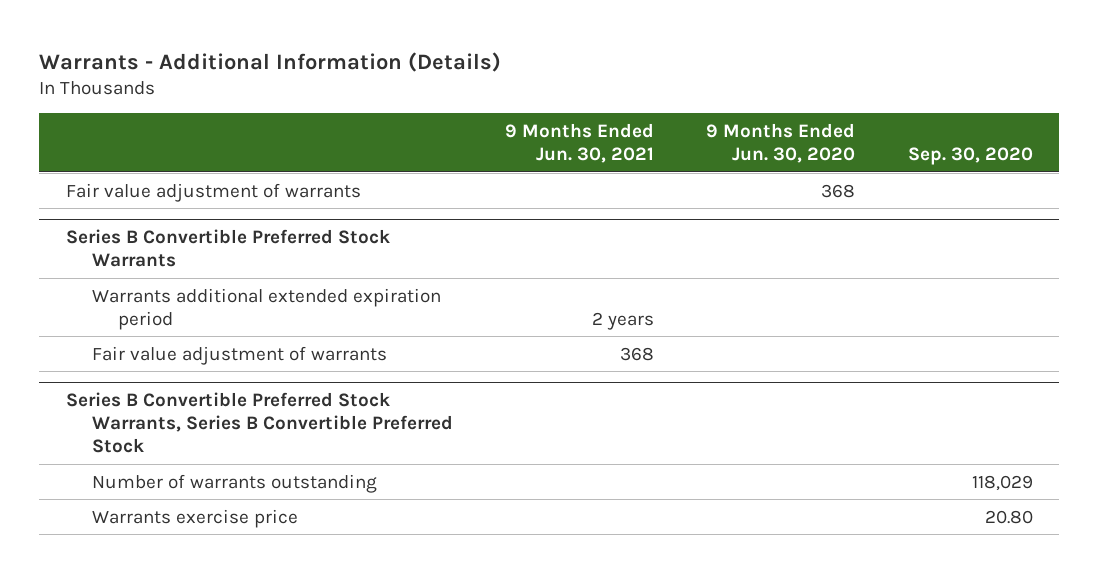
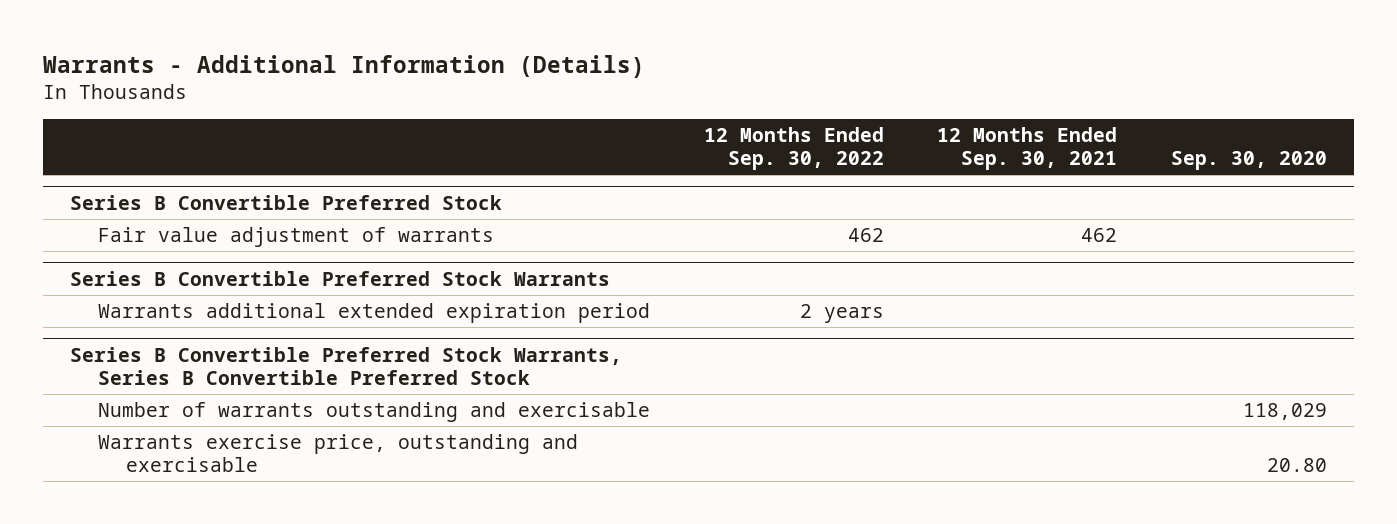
[505,123,655,164] 9 Months Ended Jun. 30, 2021 -> none
[706,123,856,164] 9 Months Ended Jun. 30, 2020 -> none
none -> [703,126,884,171] 12 Months Ended Sep. 30, 2022
none -> [937,126,1118,171] 12 Months Ended Sep. 30, 2021
[65,182,361,202] Fair value adjustment of warrants -> none
none -> [69,194,502,210] Series B Convertible Preferred Stock
none -> [97,227,494,248] Fair value adjustment of warrants
[91,345,387,365] Fair value adjustment of warrants -> none
[91,473,377,493] Number of warrants outstanding -> [97,402,650,423] Number of warrants outstanding and exercisable
[91,508,298,528] Warrants exercise price -> [97,434,578,473] Warrants exercise price, outstanding and exercisable

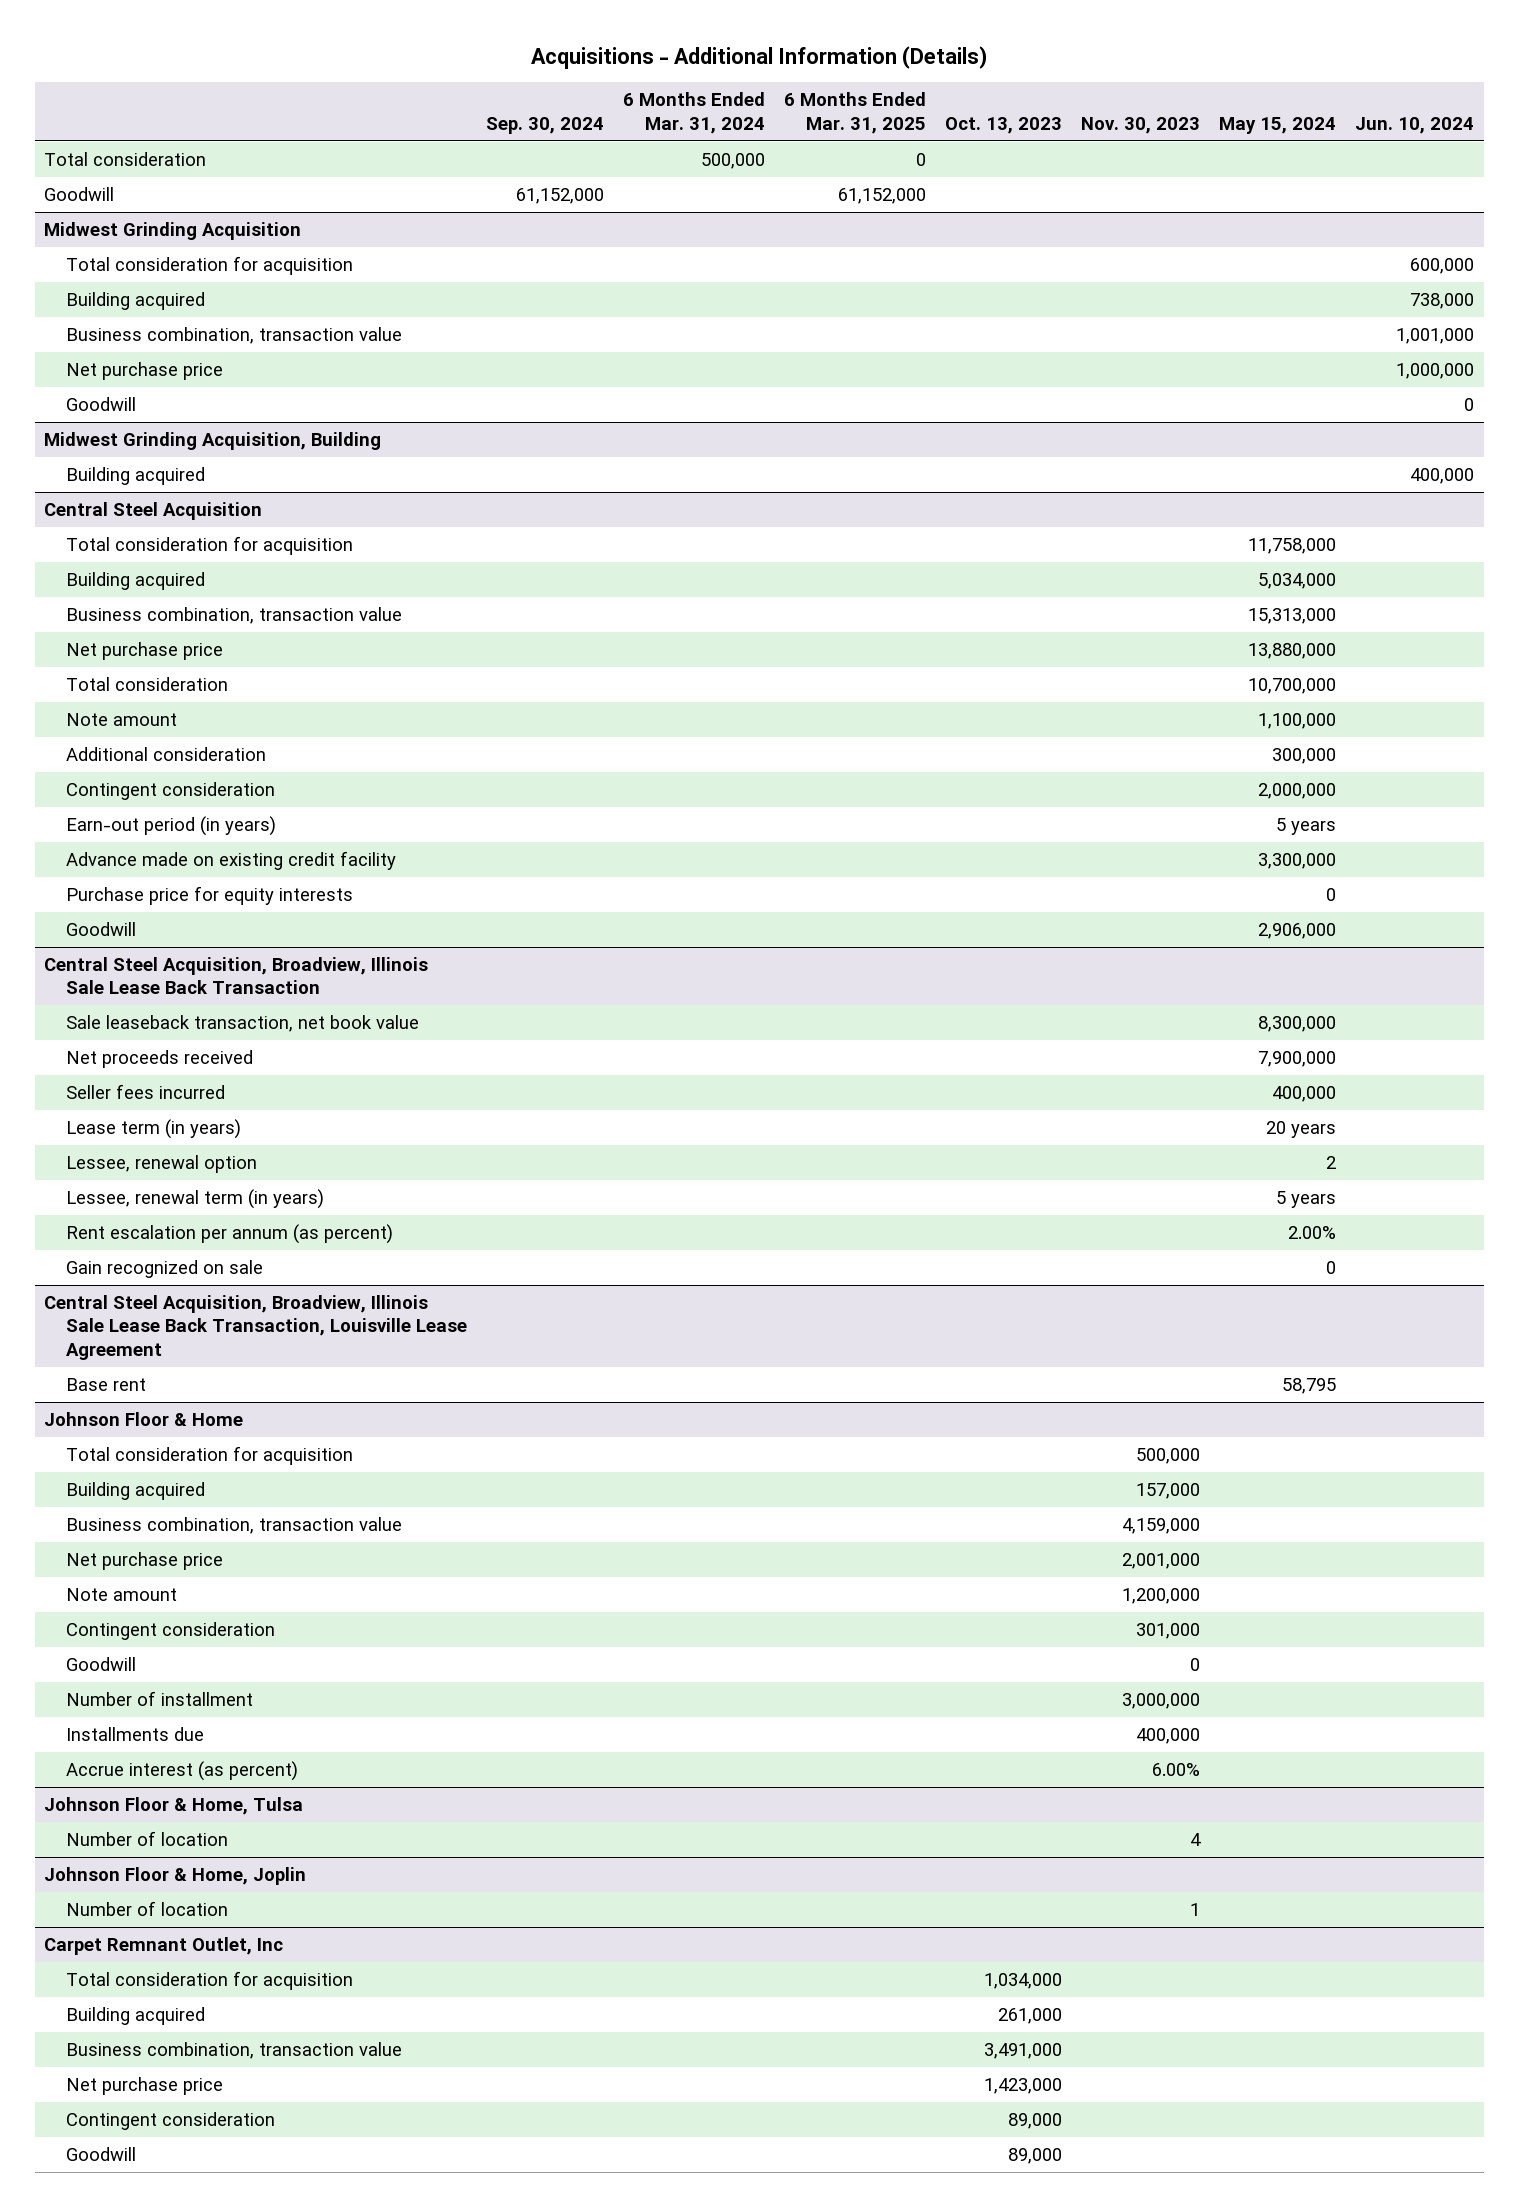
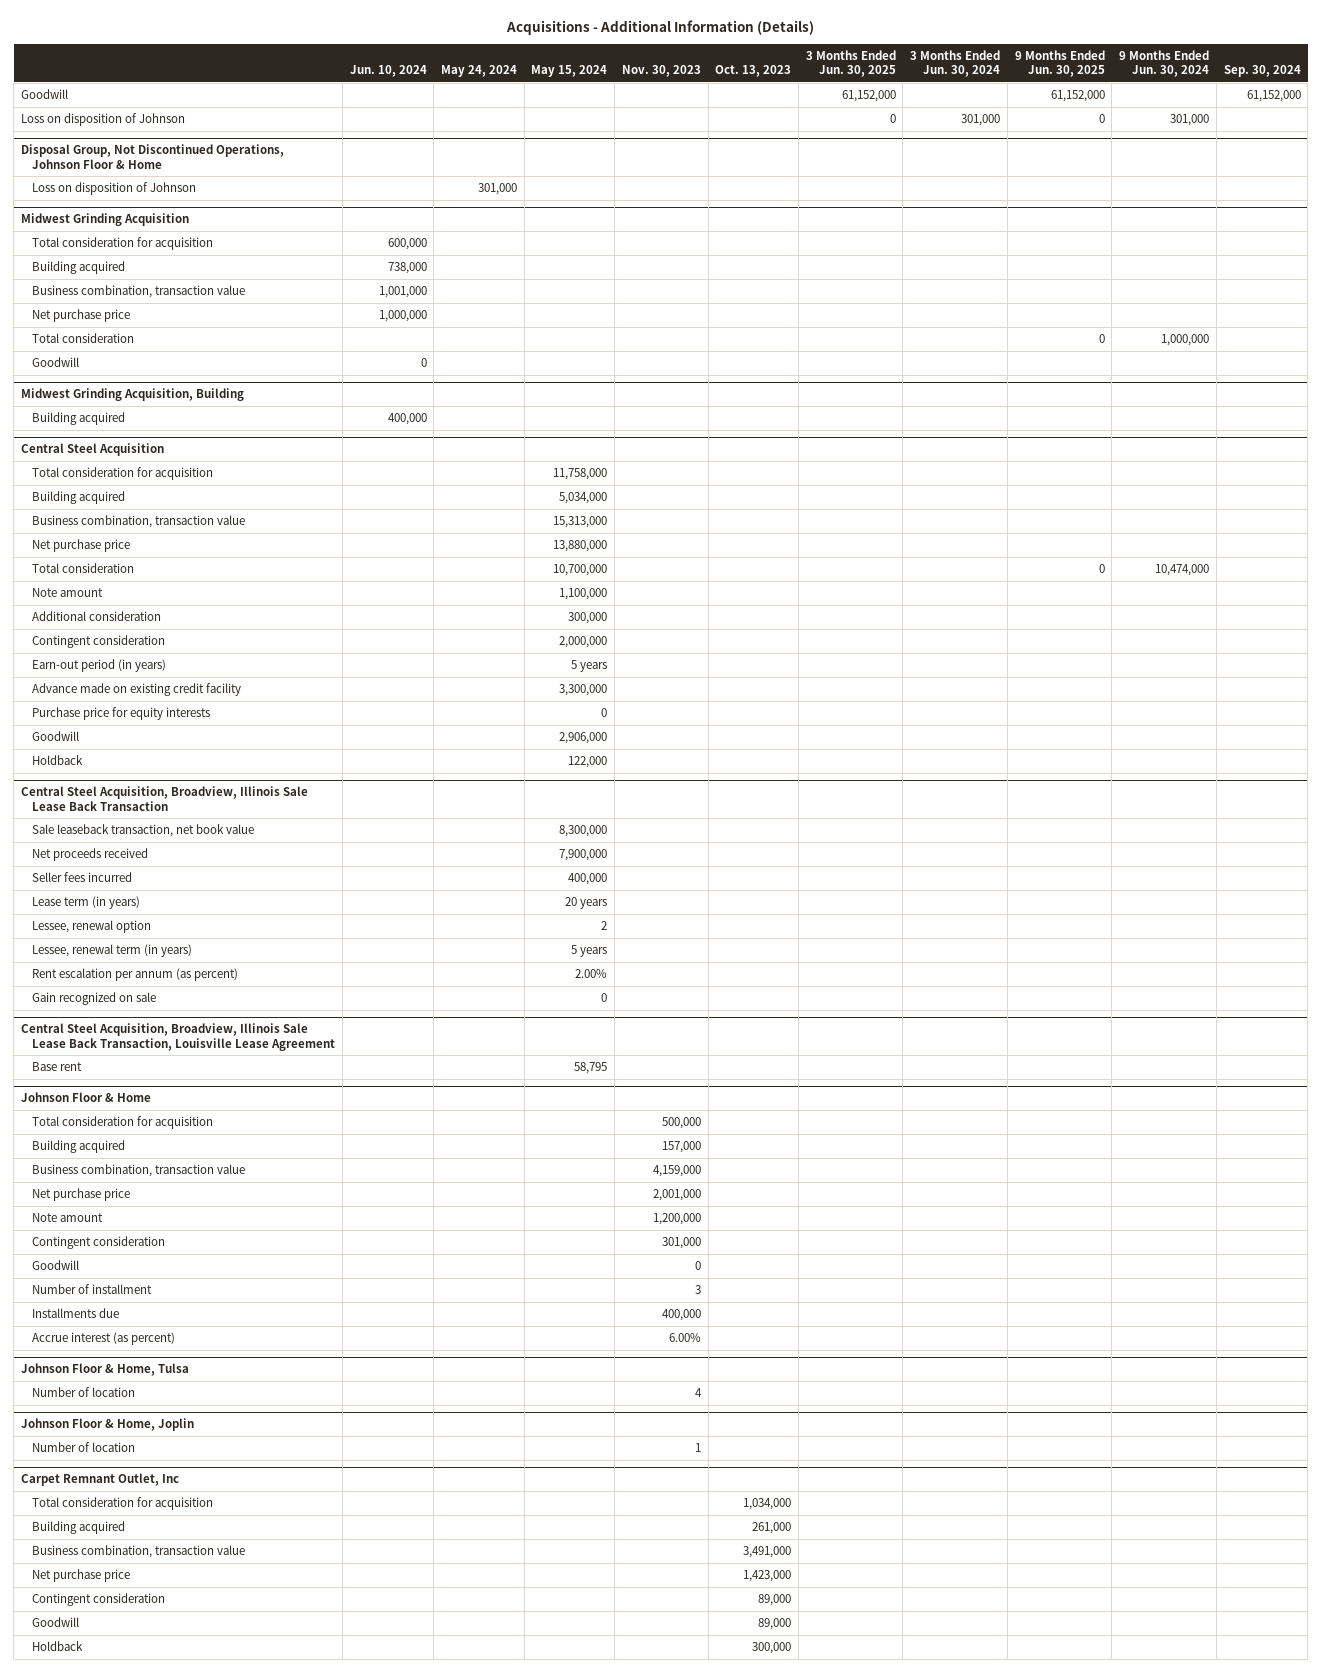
[622,92,765,134] 6 Months Ended Mar. 31, 2024 -> none
[783,92,926,134] 6 Months Ended Mar. 31, 2025 -> none
none -> [440,65,517,78] May 24, 2024
none -> [805,49,896,78] 3 Months Ended Jun. 30, 2025
none -> [910,49,1001,78] 3 Months Ended Jun. 30, 2024
none -> [1014,49,1105,78] 9 Months Ended Jun. 30, 2025
none -> [1119,49,1210,78] 9 Months Ended Jun. 30, 2024
[44,152,207,167] Total consideration -> none
none -> [21,113,186,127] Loss on disposition of Johnson
none -> [21,144,285,169] Disposal Group, Not Discontinued Operations, Johnson Floor & Home
none -> [32,182,197,196] Loss on disposition of Johnson
none -> [32,333,135,344] Total consideration
none -> [32,755,84,766] Holdback
[1122,1693,1201,1710] 3,000,000 -> [694,1285,701,1295] 3
none -> [32,1641,84,1652] Holdback

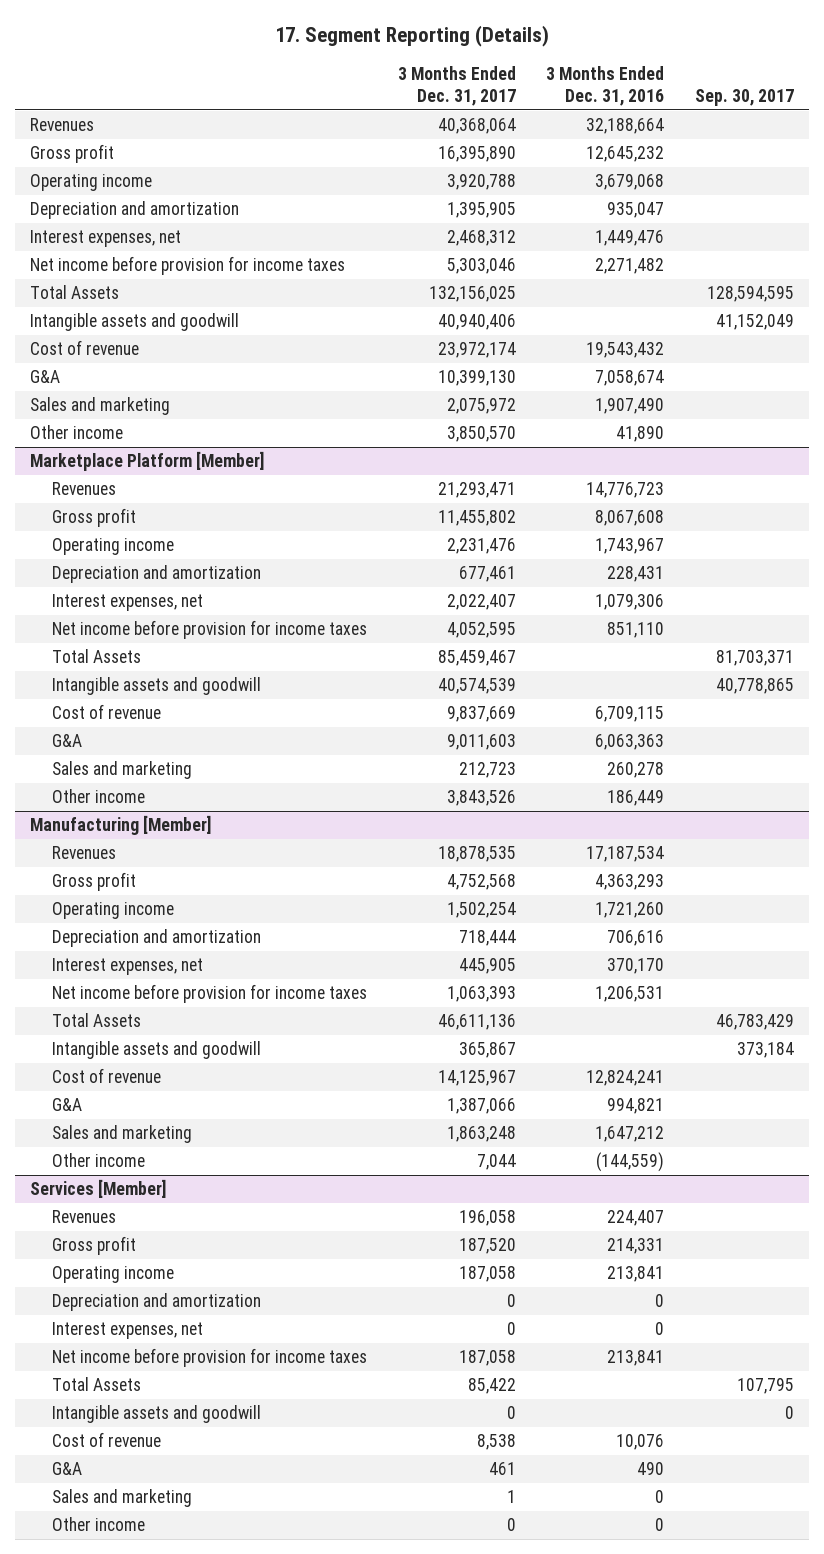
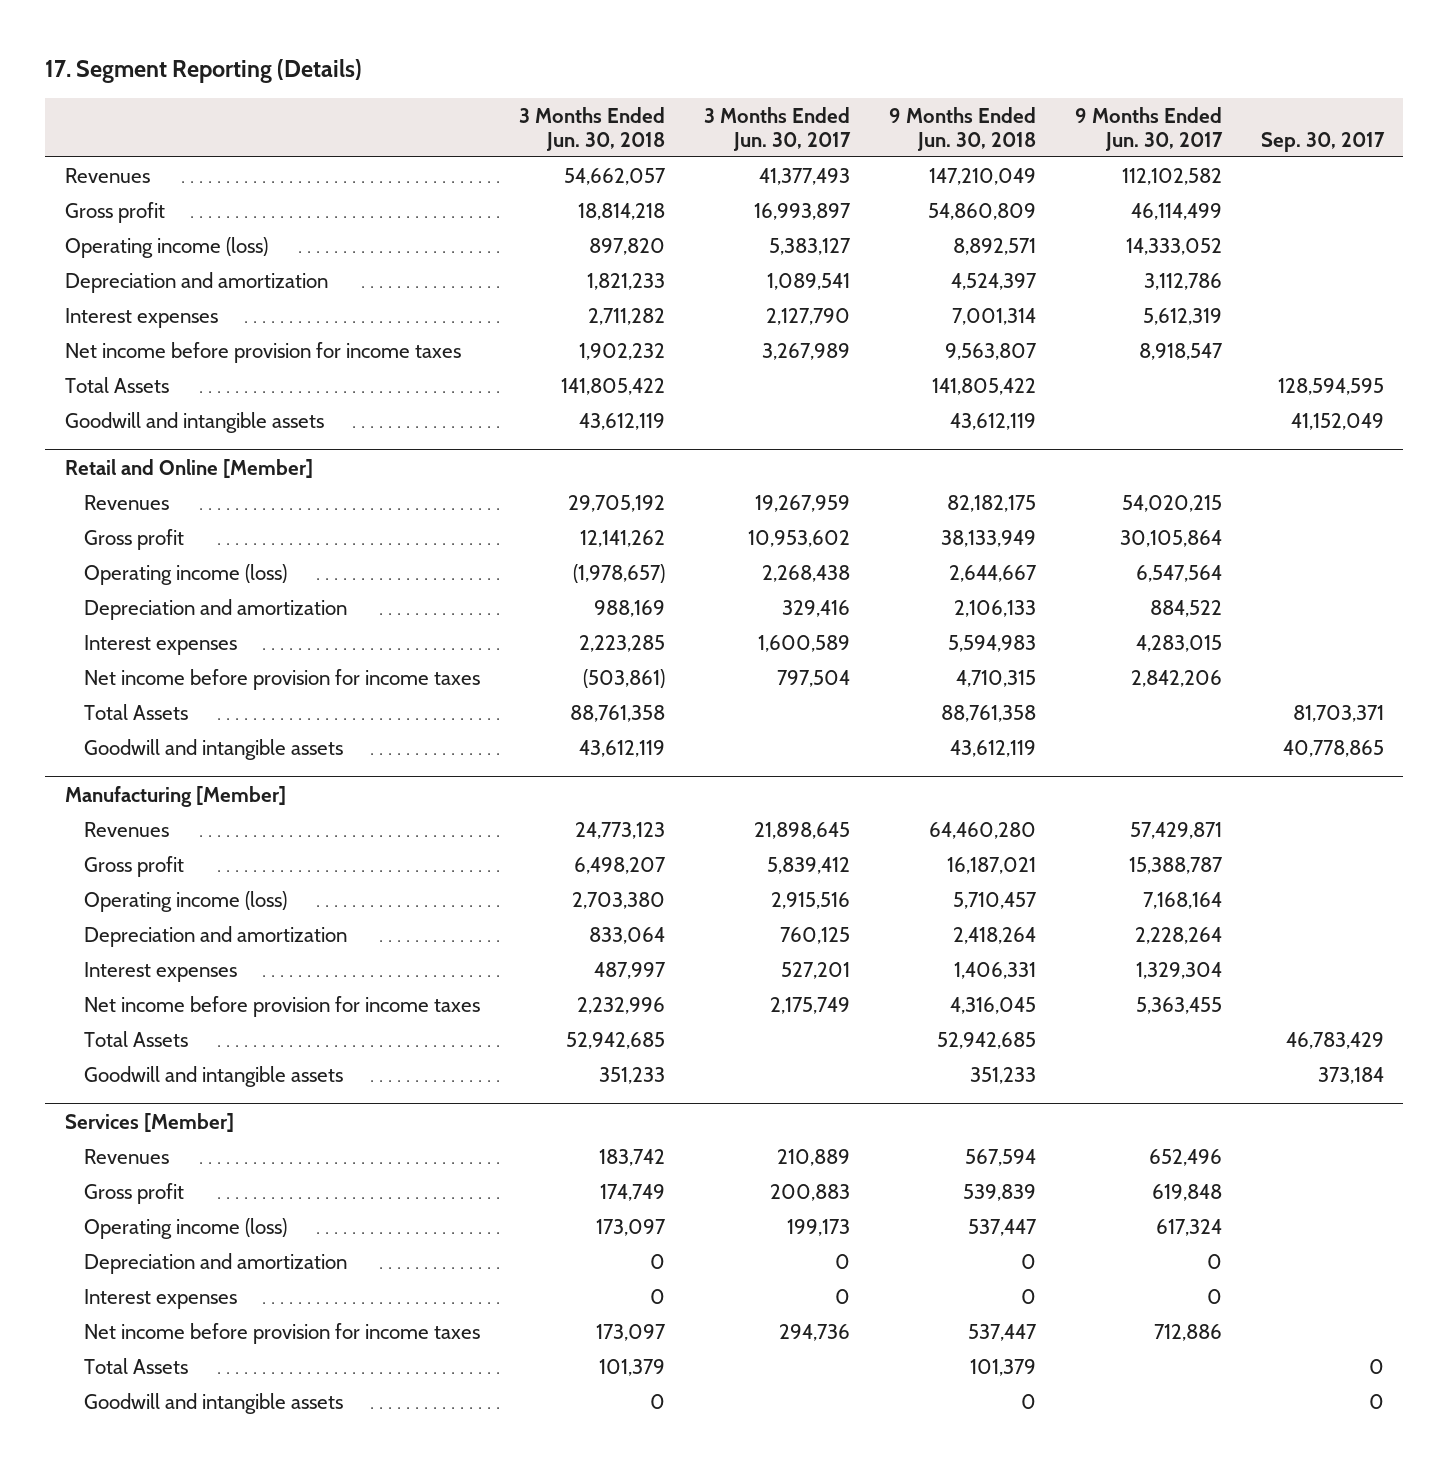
[397,66,516,106] 3 Months Ended Dec. 31, 2017 -> none
[546,66,665,106] 3 Months Ended Dec. 31, 2016 -> none
none -> [519,106,666,151] 3 Months Ended Jun. 30, 2018
none -> [704,106,852,151] 3 Months Ended Jun. 30, 2017
none -> [889,106,1037,151] 9 Months Ended Jun. 30, 2018
none -> [1074,106,1223,151] 9 Months Ended Jun. 30, 2017
[29,174,152,192] Operating income -> [64,236,268,258] Operating income (loss)
[29,230,181,248] Interest expenses, net -> [64,307,218,328] Interest expenses
[29,340,139,356] Cost of revenue -> none
[29,370,60,384] G&A -> none
[29,397,170,416] Sales and marketing -> none
[29,425,123,440] Other income -> none
[29,313,239,332] Intangible assets and goodwill -> [64,411,324,433] Goodwill and intangible assets
[29,451,264,472] Marketplace Platform [Member] -> [64,458,313,478] Retail and Online [Member]
[52,538,175,556] Operating income -> [84,563,288,585] Operating income (loss)
[52,594,204,612] Interest expenses, net -> [84,634,238,655] Interest expenses
[52,704,162,720] Cost of revenue -> none
[52,734,83,748] G&A -> none
[52,761,193,780] Sales and marketing -> none
[52,789,146,804] Other income -> none
[52,677,262,696] Intangible assets and goodwill -> [84,738,344,760] Goodwill and intangible assets
[52,902,175,920] Operating income -> [84,890,288,912] Operating income (loss)
[52,958,204,976] Interest expenses, net -> [84,961,238,982] Interest expenses
[52,1068,162,1084] Cost of revenue -> none
[52,1098,83,1112] G&A -> none
[52,1125,193,1144] Sales and marketing -> none
[52,1153,146,1168] Other income -> none
[52,1041,262,1060] Intangible assets and goodwill -> [84,1065,344,1087] Goodwill and intangible assets
[52,1266,175,1284] Operating income -> [84,1217,288,1239] Operating income (loss)
[52,1322,204,1340] Interest expenses, net -> [84,1288,238,1309] Interest expenses
[52,1432,162,1448] Cost of revenue -> none
[52,1462,83,1476] G&A -> none
[52,1489,193,1508] Sales and marketing -> none
[52,1517,146,1532] Other income -> none
[736,1378,794,1395] 107,795 -> [1368,1358,1384,1374] 0
[52,1405,262,1424] Intangible assets and goodwill -> [84,1392,344,1414] Goodwill and intangible assets

